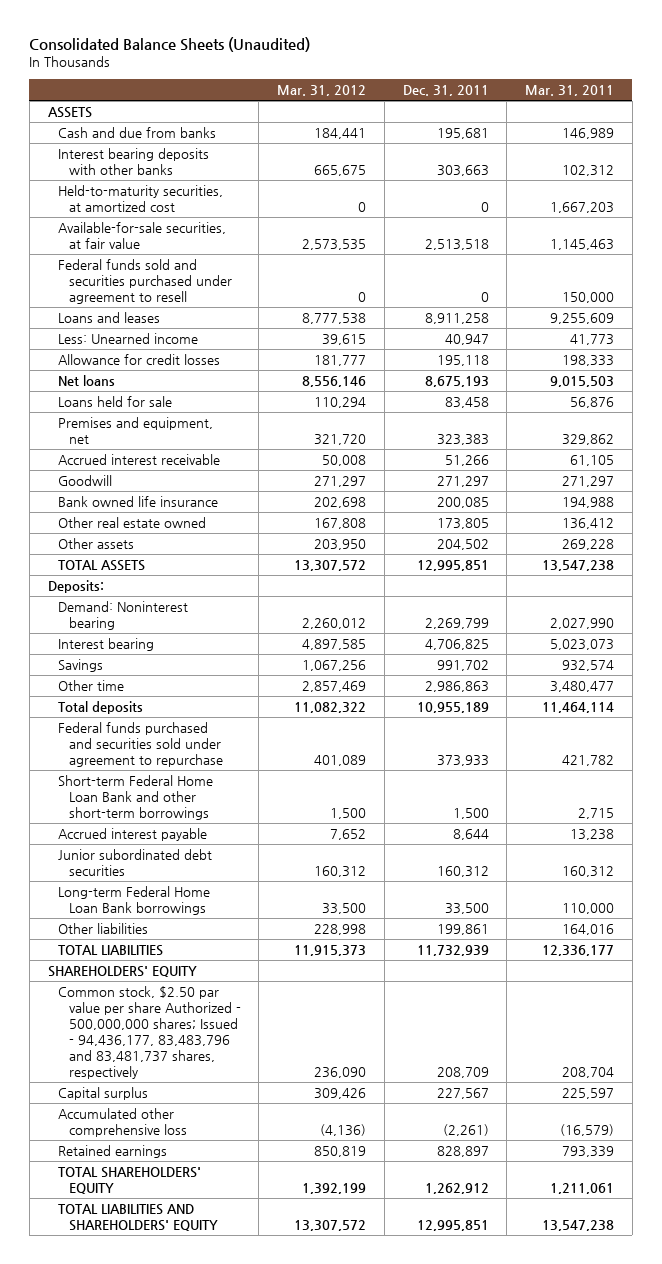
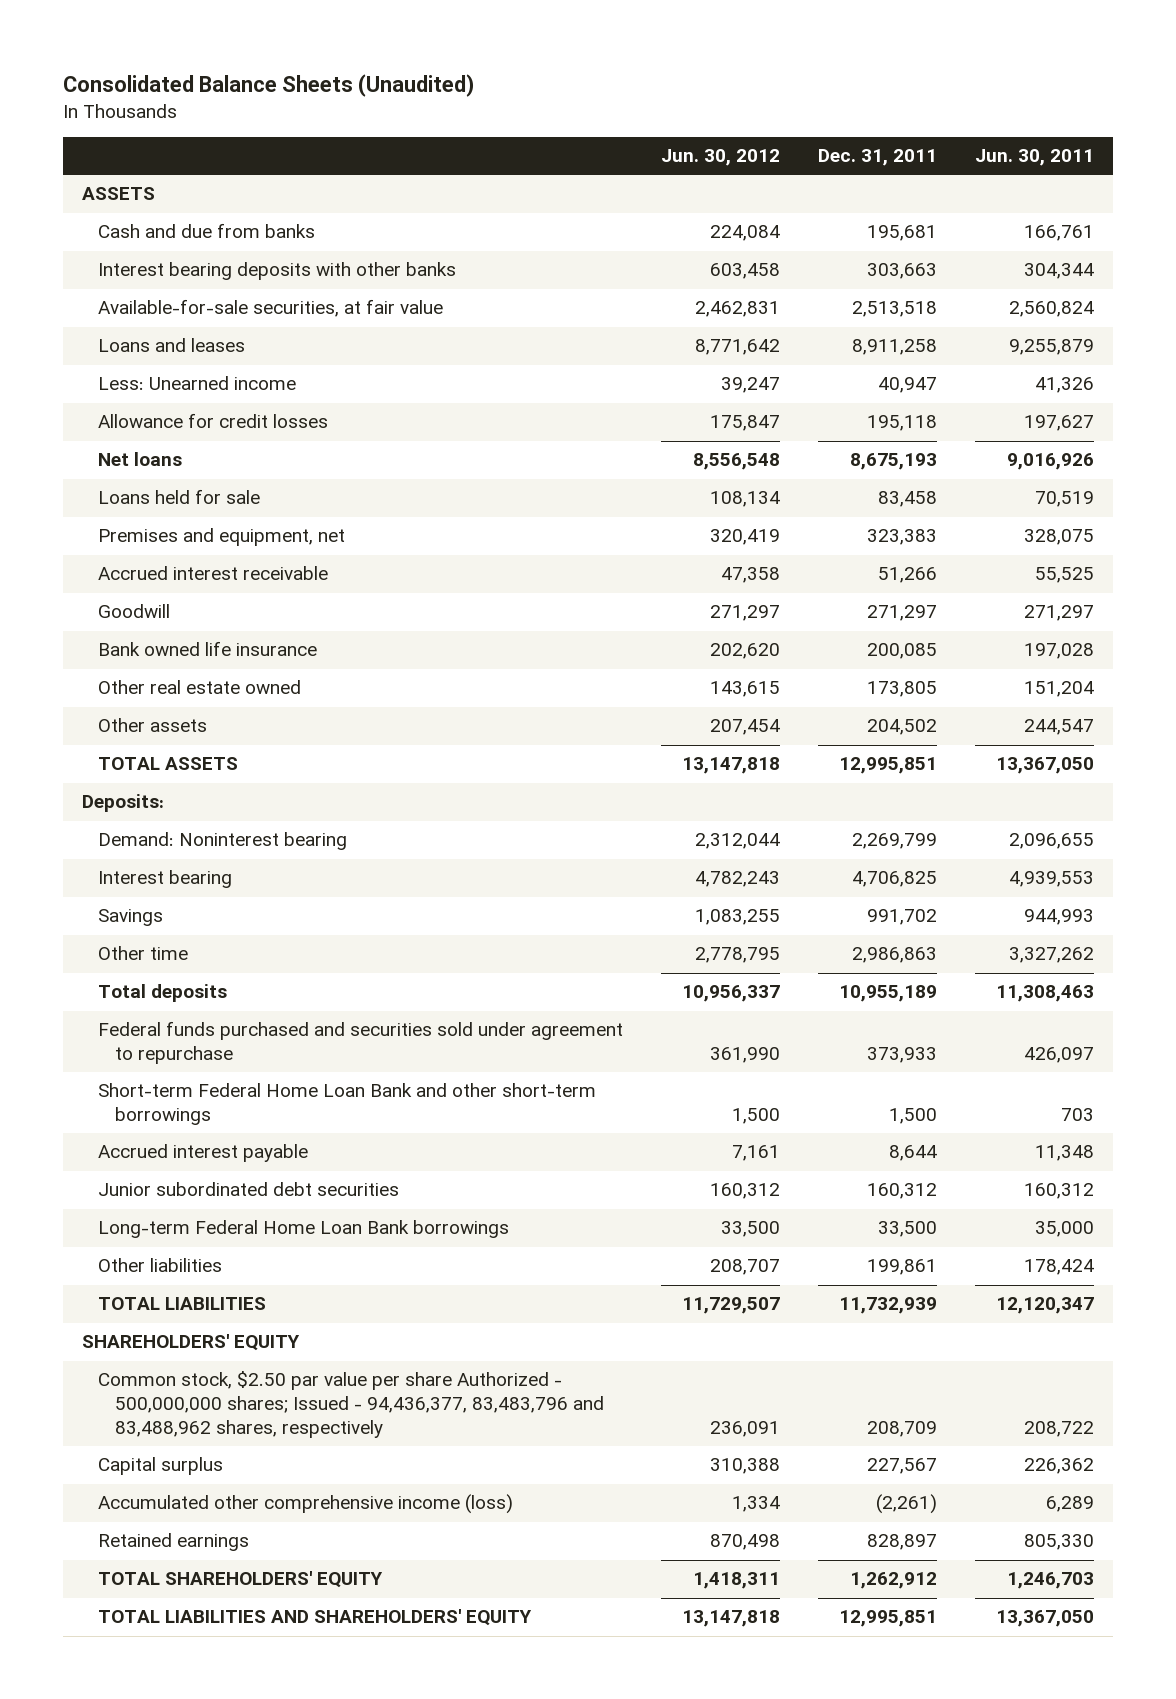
[277,85,367,97] Mar. 31, 2012 -> none
[525,85,615,97] Mar. 31, 2011 -> none
none -> [661,149,781,167] Jun. 30, 2012
none -> [974,149,1094,167] Jun. 30, 2011
[58,184,224,213] Held-to-maturity securities, at amortized cost -> none
[58,258,232,305] Federal funds sold and securities purchased under agreement to resell -> none
[58,985,241,1080] Common stock, $2.50 par value per share Authorized - 500,000,000 shares; Issued - 94,436,177, 83,483,796 and 83,481,737 shares, respectively -> [98,1371,604,1438] Common stock, $2.50 par value per share Authorized - 500,000,000 shares; Issued - 94,436,377, 83,483,796 and 83,488,962 shares, respectively
[58,1107,187,1138] Accumulated other comprehensive loss -> [98,1494,514,1515] Accumulated other comprehensive income (loss)

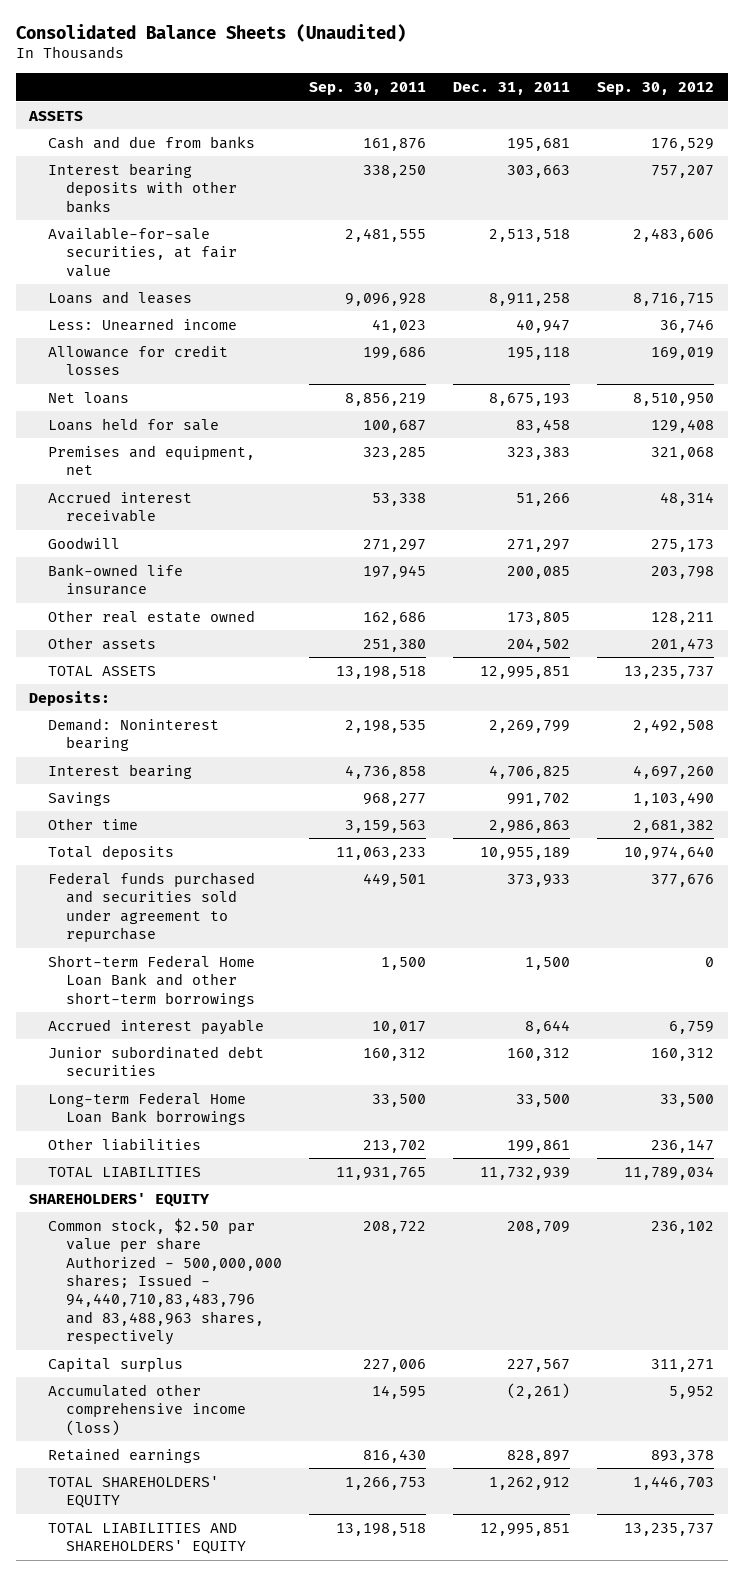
[661,149,781,167] Jun. 30, 2012 -> none
[974,149,1094,167] Jun. 30, 2011 -> none
none -> [308,81,426,95] Sep. 30, 2011
none -> [597,81,715,95] Sep. 30, 2012
[98,641,318,657] Bank owned life insurance -> [47,563,183,596] Bank-owned life insurance
[98,1371,604,1438] Common stock, $2.50 par value per share Authorized - 500,000,000 shares; Issued - 94,436,377, 83,483,796 and 83,488,962 shares, respectively -> [47,1217,282,1346] Common stock, $2.50 par value per share Authorized - 500,000,000 shares; Issued - 94,440,710,83,483,796 and 83,488,963 shares, respectively

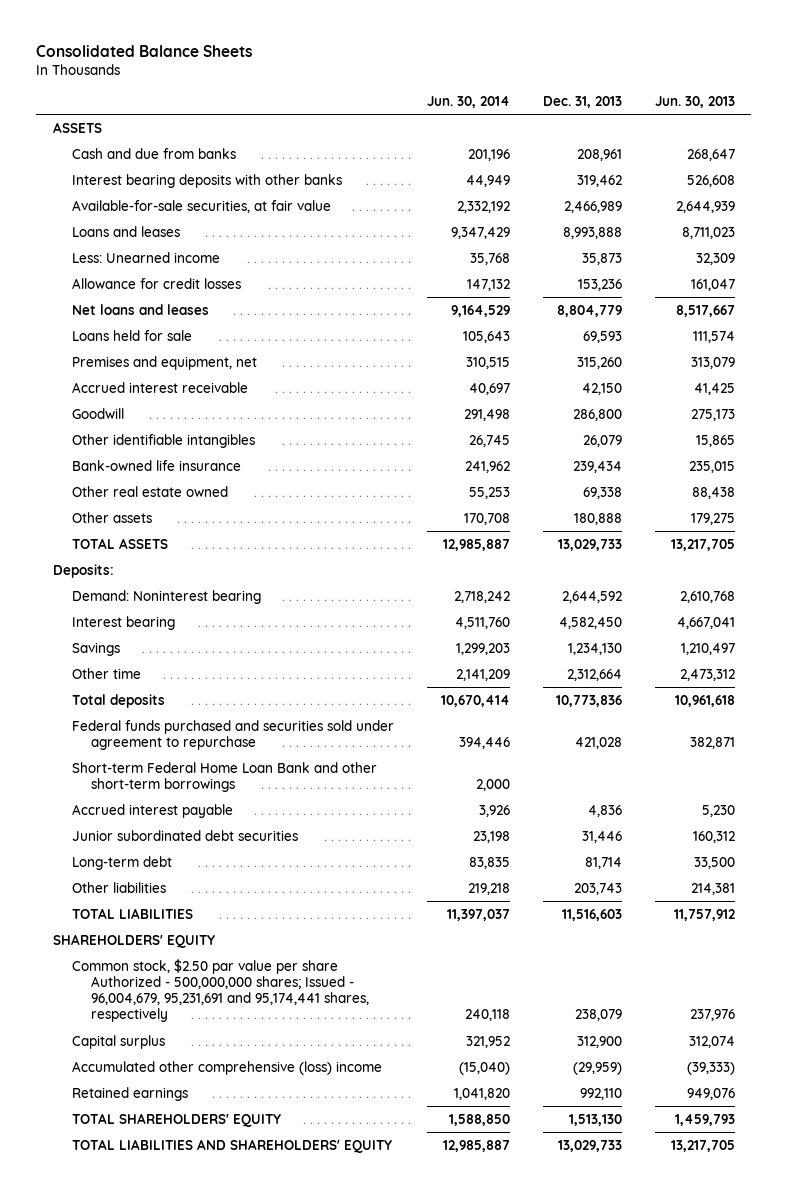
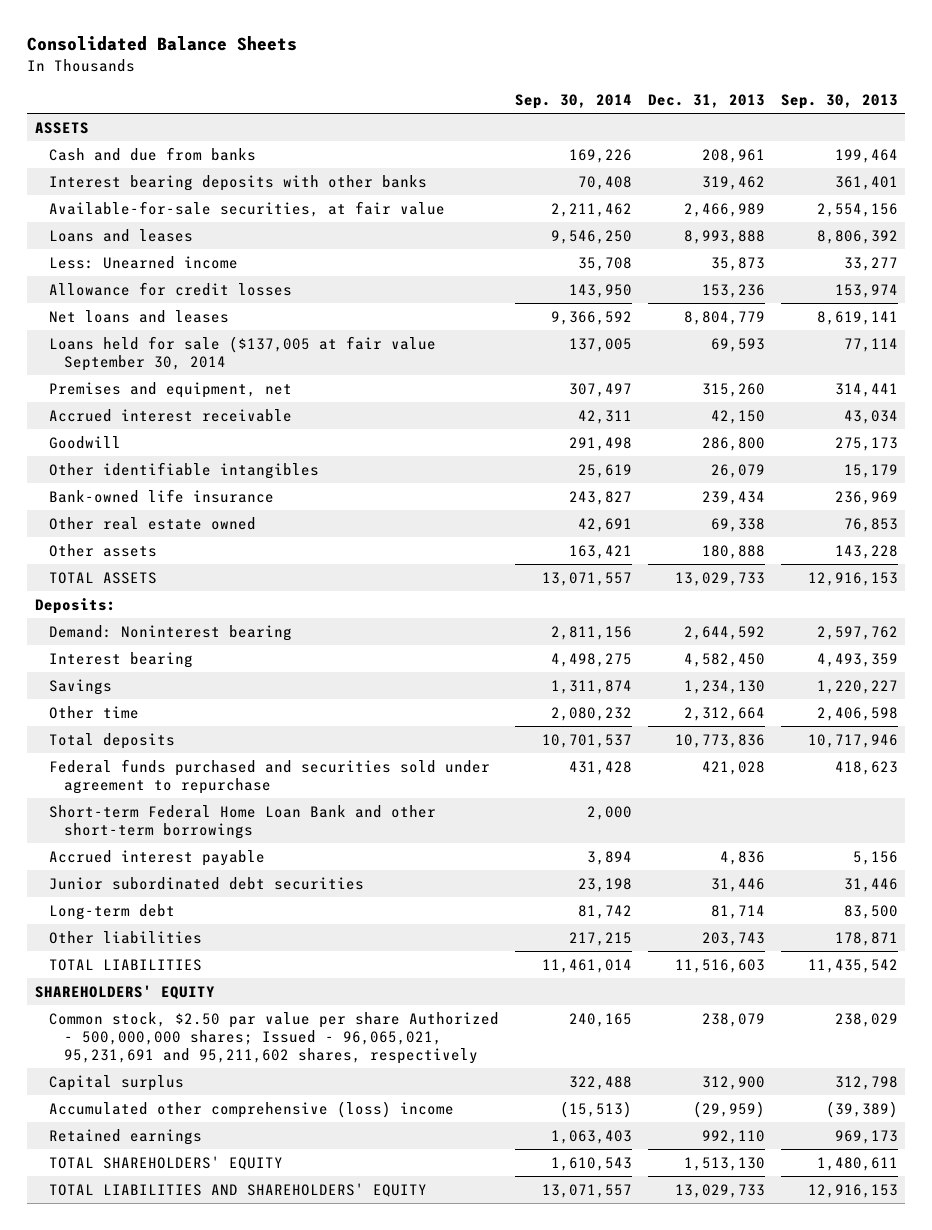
[427,96,511,109] Jun. 30, 2014 -> none
[654,96,735,109] Jun. 30, 2013 -> none
none -> [515,93,633,109] Sep. 30, 2014
none -> [780,93,898,109] Sep. 30, 2013
[72,329,193,341] Loans held for sale -> [49,335,437,372] Loans held for sale ($137,005 at fair value September 30, 2014
[72,958,370,1023] Common stock, $2.50 par value per share Authorized - 500,000,000 shares; Issued - 96,004,679, 95,231,691 and 95,174,441 shares, respectively -> [49,1011,500,1065] Common stock, $2.50 par value per share Authorized - 500,000,000 shares; Issued - 96,065,021, 95,231,691 and 95,211,602 shares, respectively

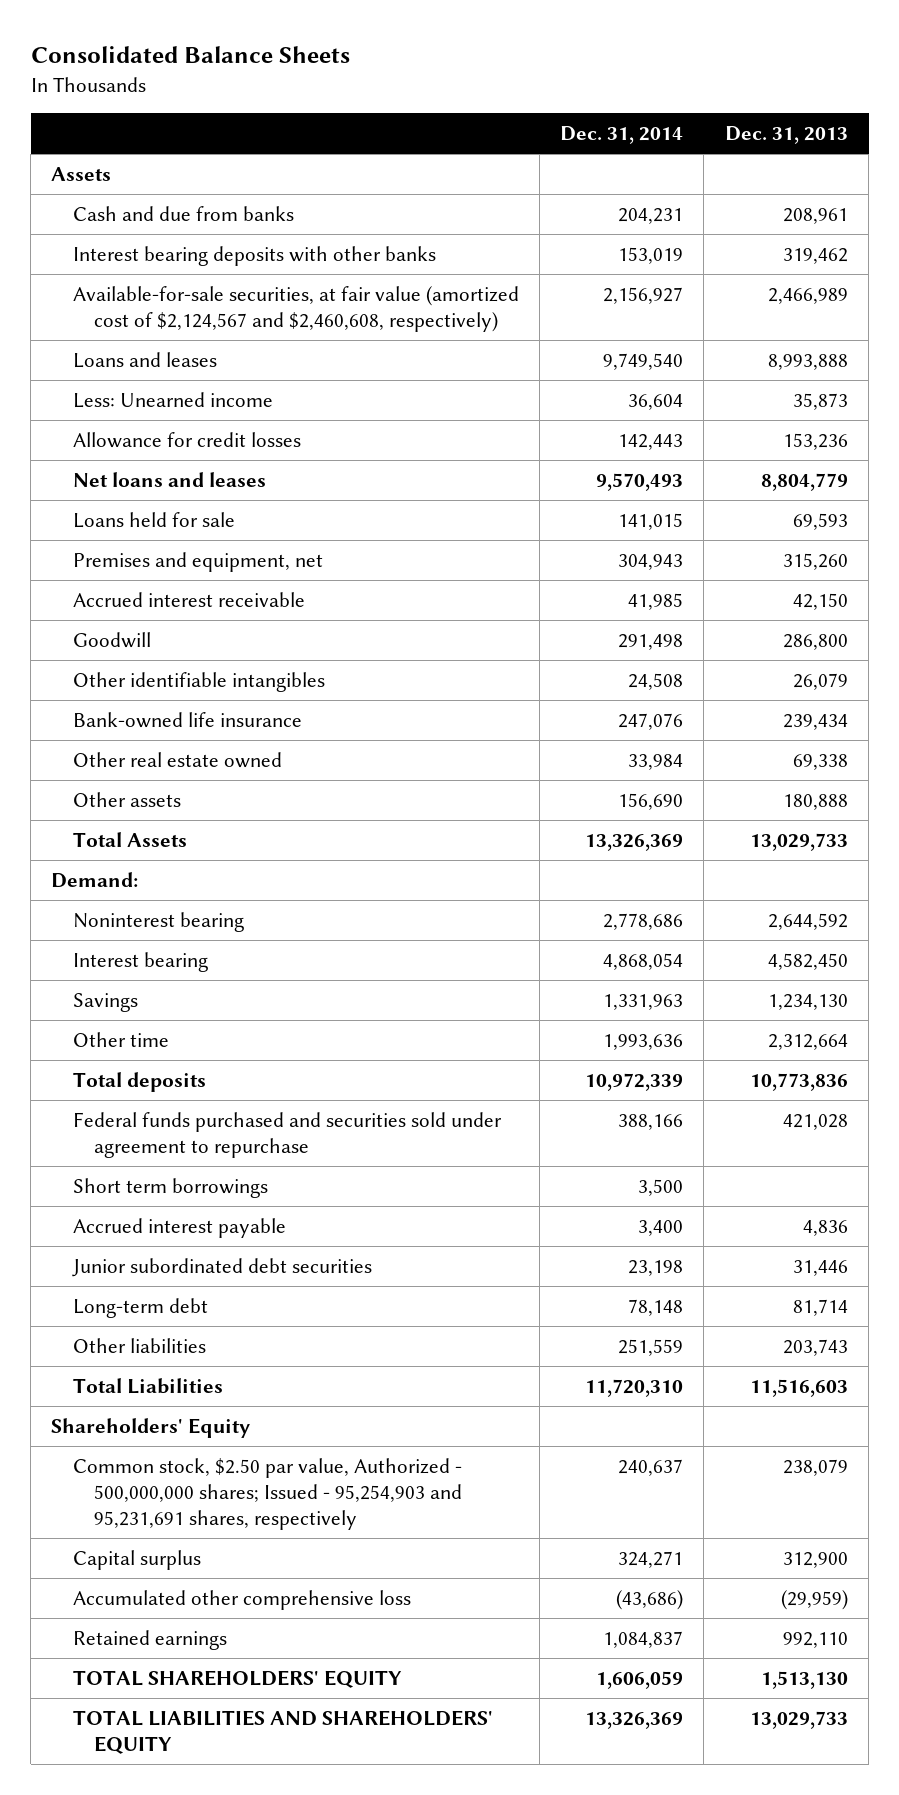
[515,93,633,109] Sep. 30, 2014 -> none
[780,93,898,109] Sep. 30, 2013 -> none
none -> [560,125,684,144] Dec. 31, 2014
[34,121,89,134] ASSETS -> [51,167,112,182] Assets
[49,200,446,217] Available-for-sale securities, at fair value -> [72,286,519,333] Available-for-sale securities, at fair value (amortized cost of $2,124,567 and $2,460,608, respectively)
[49,335,437,372] Loans held for sale ($137,005 at fair value September 30, 2014 -> [72,512,235,529] Loans held for sale
[34,597,116,614] Deposits: -> none
[49,571,158,584] TOTAL ASSETS -> [72,832,187,848] Total Assets
none -> [51,872,139,889] Demand:
[49,624,293,641] Demand: Noninterest bearing -> [72,912,244,933] Noninterest bearing
[49,804,437,840] Short-term Federal Home Loan Bank and other short-term borrowings -> [72,1178,268,1199] Short term borrowings
[49,958,203,971] TOTAL LIABILITIES -> [72,1378,223,1395] Total Liabilities
[34,984,215,999] SHAREHOLDERS' EQUITY -> [51,1418,251,1439] Shareholders' Equity
[49,1011,500,1065] Common stock, $2.50 par value per share Authorized - 500,000,000 shares; Issued - 96,065,021, 95,231,691 and 95,211,602 shares, respectively -> [72,1458,463,1531] Common stock, $2.50 par value, Authorized - 500,000,000 shares; Issued - 95,254,903 and 95,231,691 shares, respectively
[49,1100,455,1118] Accumulated other comprehensive (loss) income -> [72,1590,411,1611] Accumulated other comprehensive loss

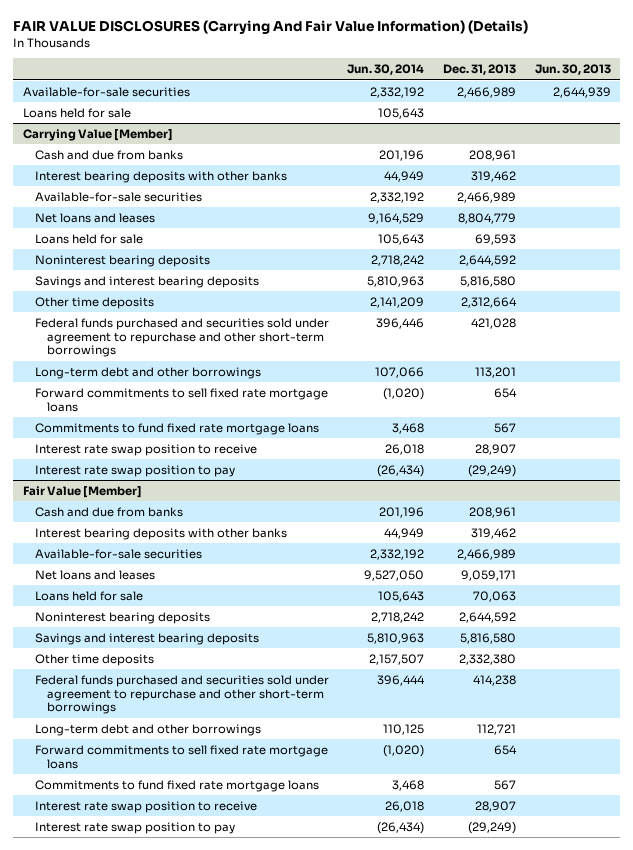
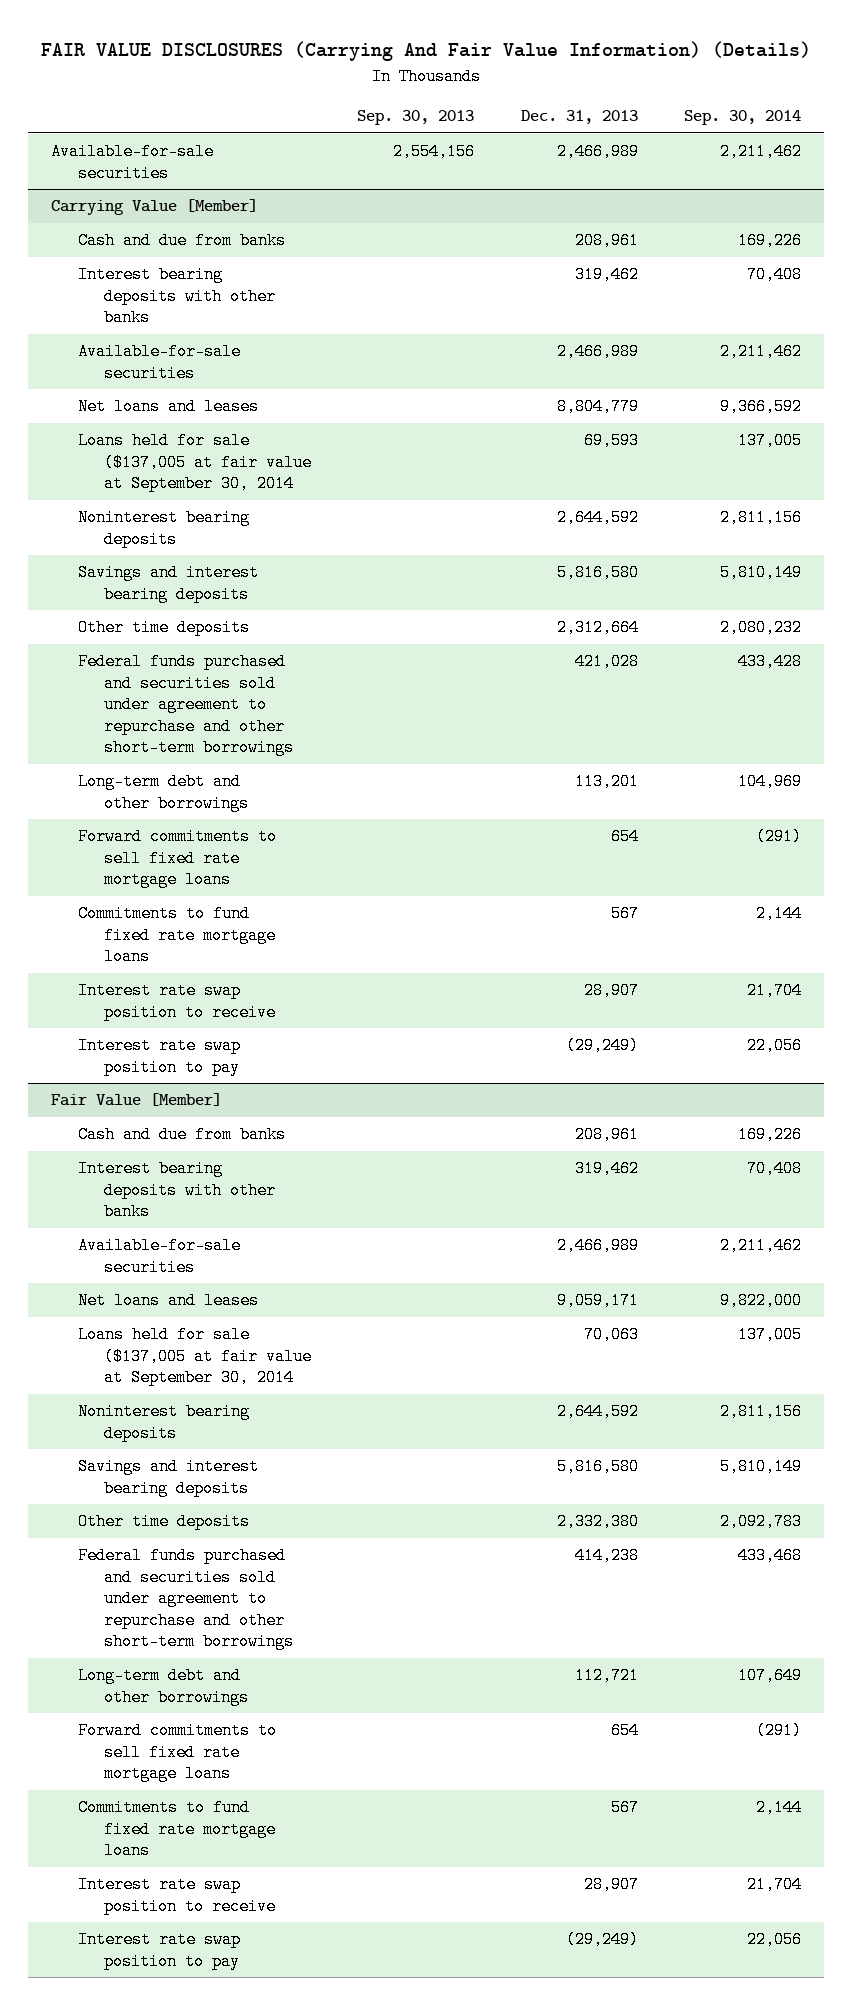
[347,64,425,76] Jun. 30, 2014 -> none
[534,64,611,76] Jun. 30, 2013 -> none
none -> [357,110,475,126] Sep. 30, 2013
none -> [684,110,802,126] Sep. 30, 2014
[22,107,131,118] Loans held for sale -> none
[34,233,143,244] Loans held for sale -> [77,432,313,493] Loans held for sale ($137,005 at fair value at September 30, 2014
[34,590,143,601] Loans held for sale -> [77,1326,313,1387] Loans held for sale ($137,005 at fair value at September 30, 2014

